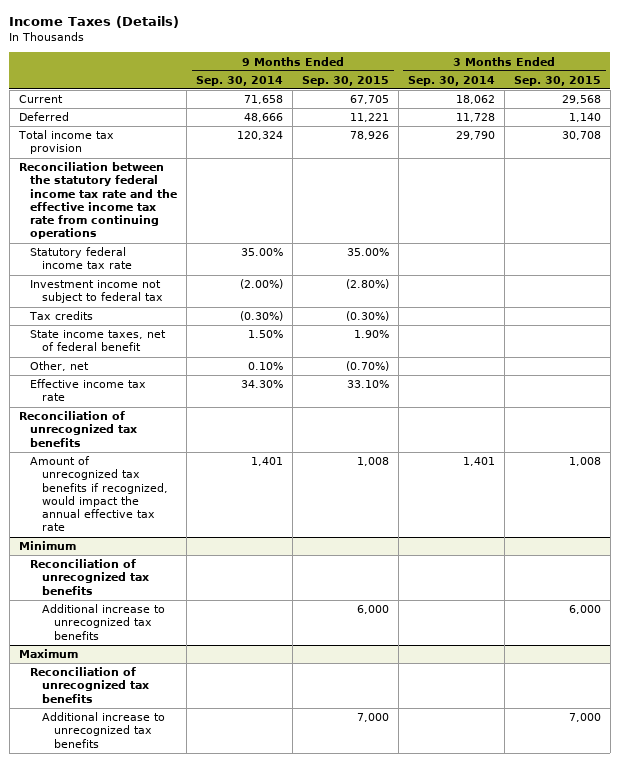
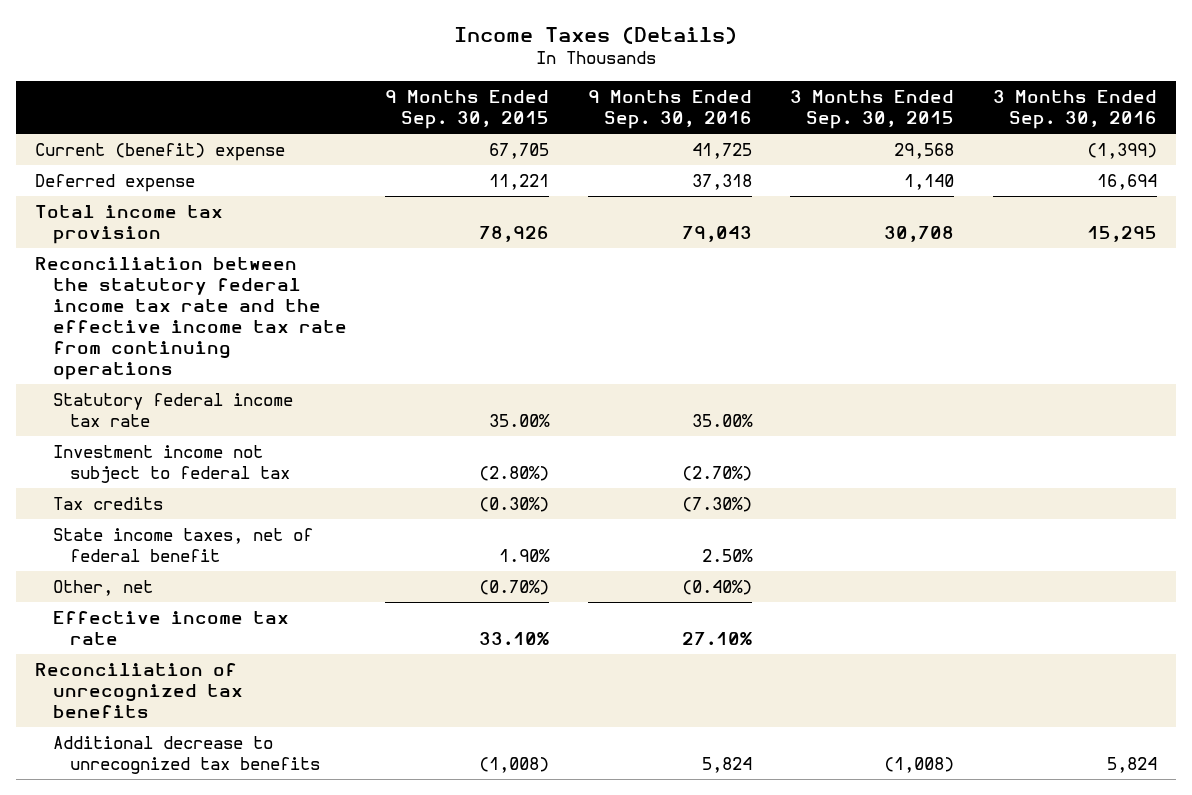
[196,75,284,86] Sep. 30, 2014 -> none
[408,75,496,86] Sep. 30, 2014 -> none
none -> [587,89,752,129] 9 Months Ended Sep. 30, 2016
none -> [992,89,1157,129] 3 Months Ended Sep. 30, 2016
[18,95,63,104] Current -> [34,142,285,161] Current (benefit) expense
[18,112,69,122] Deferred -> [34,173,195,192] Deferred expense
[30,456,168,532] Amount of unrecognized tax benefits if recognized, would impact the annual effective tax rate -> none
[18,541,76,551] Minimum -> none
[30,559,149,595] Reconciliation of unrecognized tax benefits -> none
[18,649,78,659] Maximum -> none
[30,667,149,703] Reconciliation of unrecognized tax benefits -> none
[41,712,165,748] Additional increase to unrecognized tax benefits -> none
[41,604,165,640] Additional increase to unrecognized tax benefits -> [52,735,321,774] Additional decrease to unrecognized tax benefits
[357,605,390,615] 6,000 -> [479,756,550,773] (1,008)
[568,605,601,615] 6,000 -> [884,756,955,773] (1,008)

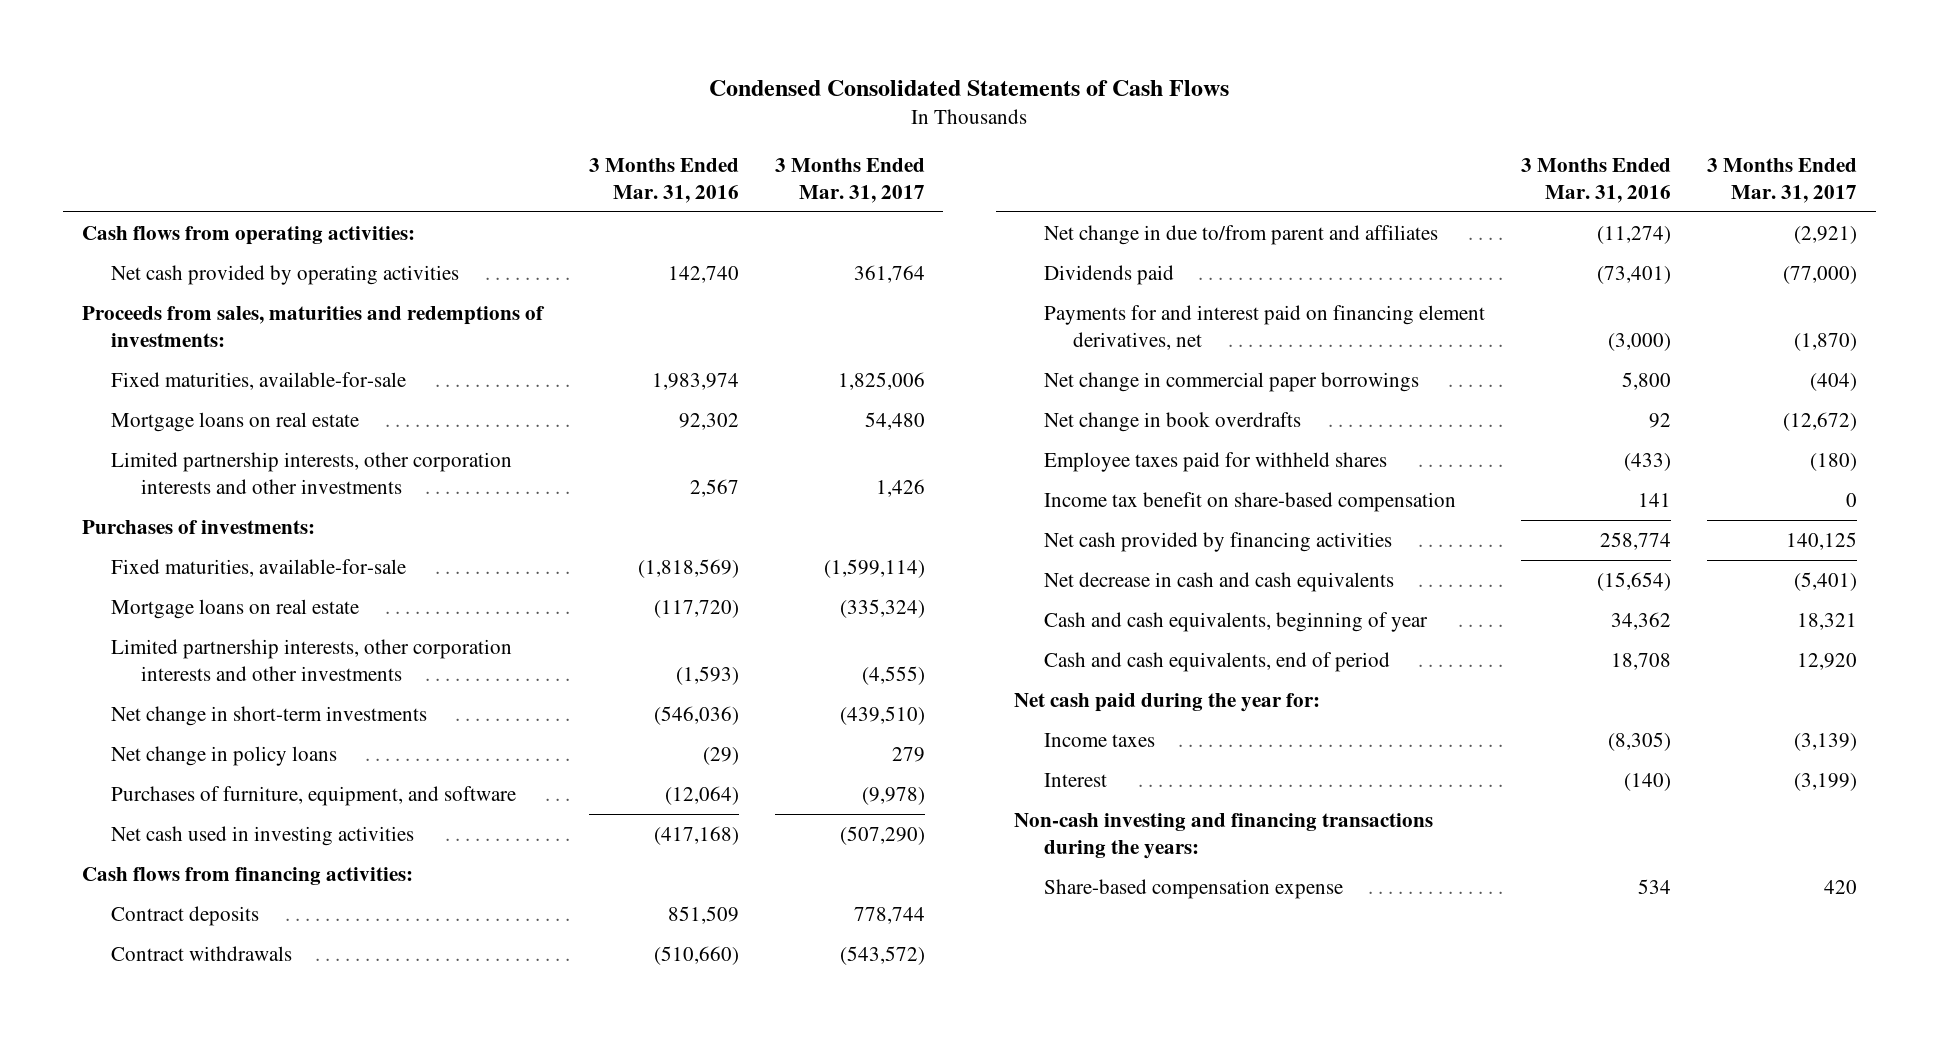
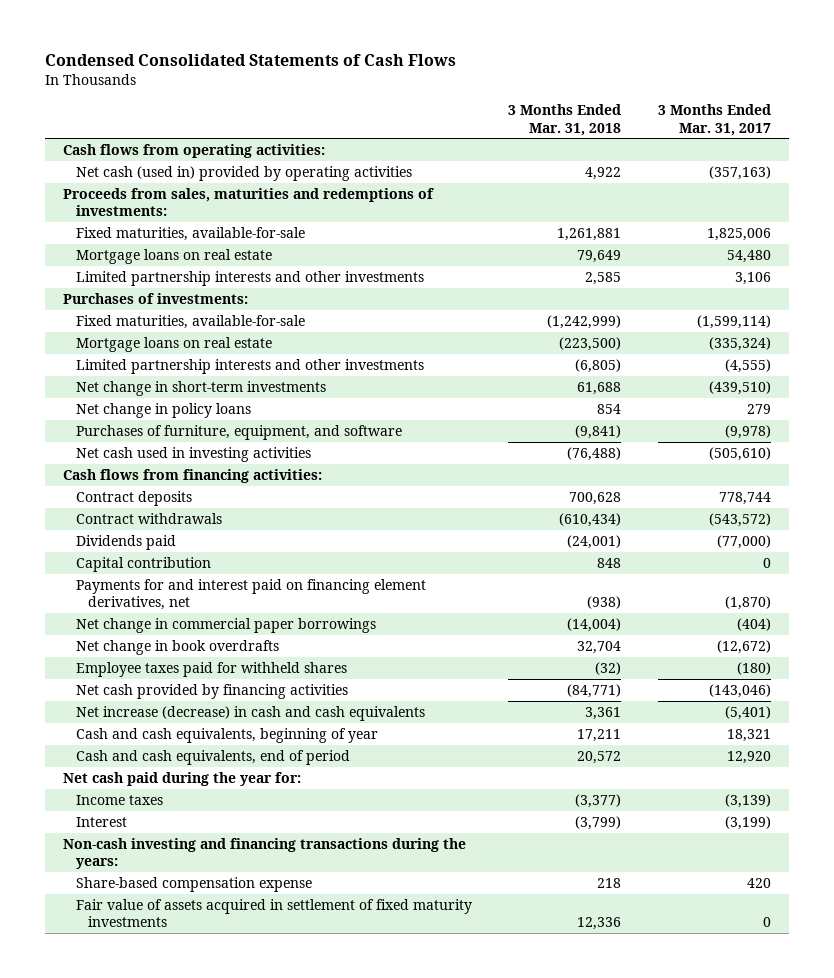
[588,157,739,203] 3 Months Ended Mar. 31, 2016 -> none
none -> [508,104,622,136] 3 Months Ended Mar. 31, 2018
[111,264,460,285] Net cash provided by operating activities -> [75,165,412,181] Net cash (used in) provided by operating activities
[854,264,926,283] 361,764 -> [708,165,771,180] (357,163)
[111,451,513,494] Limited partnership interests, other corporation interests and other investments -> [75,270,424,286] Limited partnership interests and other investments
[876,478,926,497] 1,426 -> [734,271,771,285] 3,106
[111,638,513,681] Limited partnership interests, other corporation interests and other investments -> [75,358,424,374] Limited partnership interests and other investments
[840,825,926,845] (507,290) -> [708,446,771,461] (505,610)
[1043,224,1438,245] Net change in due to/from parent and affiliates -> none
none -> [75,556,211,572] Capital contribution
[1043,491,1456,512] Income tax benefit on share-based compensation -> none
[1786,531,1858,550] 140,125 -> [708,683,771,698] (143,046)
[1043,571,1394,592] Net decrease in cash and cash equivalents -> [75,705,425,721] Net increase (decrease) in cash and cash equivalents
none -> [75,898,472,928] Fair value of assets acquired in settlement of fixed maturity investments

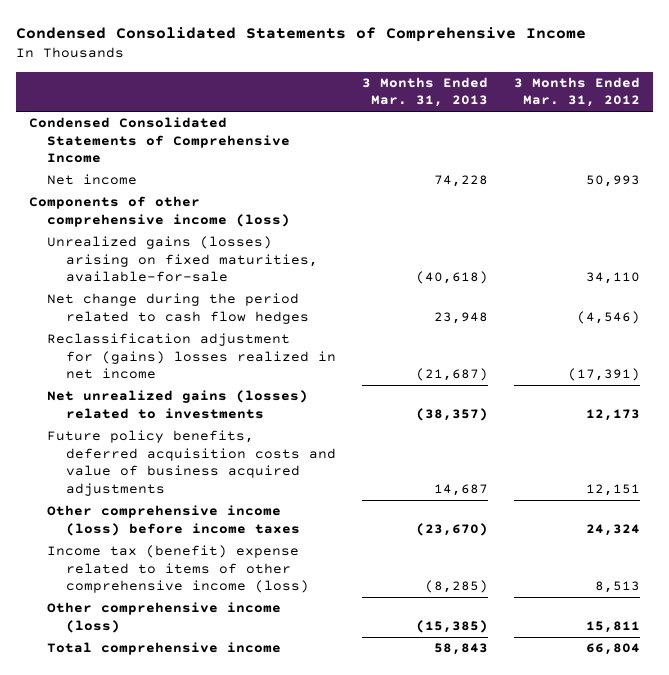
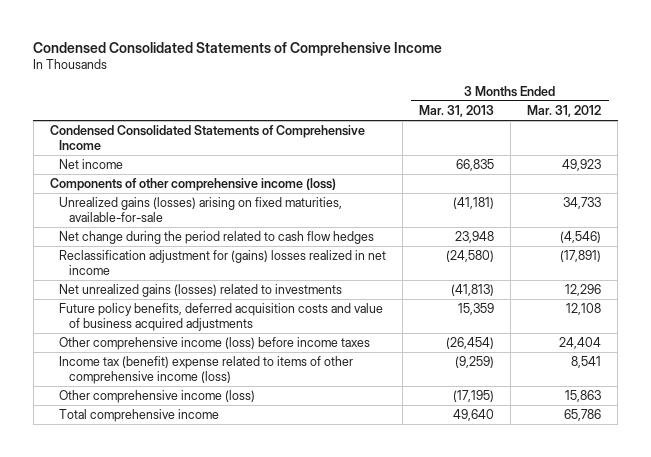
[433,175,488,188] 74,228 -> [456,159,495,172] 66,835
[586,175,641,188] 50,993 -> [562,159,602,172] 49,923
[415,271,488,285] (40,618) -> [453,197,495,210] (41,181)
[586,272,641,285] 34,110 -> [563,197,602,210] 34,733
[415,368,488,382] (21,687) -> [446,250,495,263] (24,580)
[568,368,641,382] (17,391) -> [560,250,602,263] (17,891)
[415,407,488,421] (38,357) -> [451,284,495,297] (41,813)
[586,408,641,421] 12,173 -> [565,284,602,297] 12,296
[433,483,488,496] 14,687 -> [458,303,495,316] 15,359
[586,483,641,496] 12,151 -> [566,303,602,316] 12,108
[415,522,488,536] (23,670) -> [446,337,495,350] (26,454)
[586,523,641,536] 24,324 -> [559,337,602,350] 24,404
[424,580,488,594] (8,285) -> [455,356,495,369] (9,259)
[595,581,641,594] 8,513 -> [571,356,602,369] 8,541
[415,619,488,633] (15,385) -> [453,390,495,403] (17,195)
[586,620,641,633] 15,811 -> [565,390,602,403] 15,863
[433,643,488,656] 58,843 -> [453,409,495,422] 49,640
[586,643,641,656] 66,804 -> [564,409,602,422] 65,786

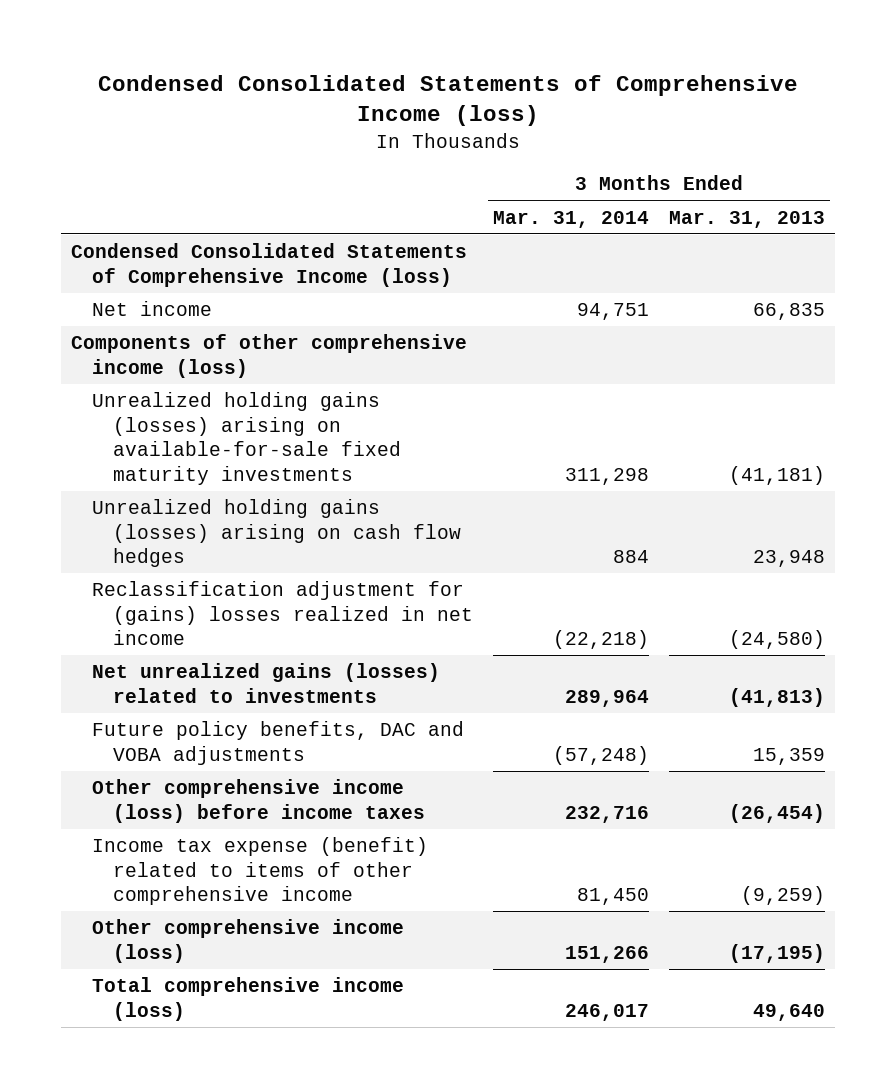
[33,41,443,56] Condensed Consolidated Statements of Comprehensive Income -> [97,75,798,127] Condensed Consolidated Statements of Comprehensive Income (loss)
[527,104,602,117] Mar. 31, 2012 -> none
none -> [492,210,649,228] Mar. 31, 2014
[49,125,365,150] Condensed Consolidated Statements of Comprehensive Income -> [71,243,468,287] Condensed Consolidated Statements of Comprehensive Income (loss)
[59,197,343,222] Unrealized gains (losses) arising on fixed maturities, available-for-sale -> [91,392,401,485] Unrealized holding gains (losses) arising on available-for-sale fixed maturity investments
[59,231,375,245] Net change during the period related to cash flow hedges -> [91,499,461,568] Unrealized holding gains (losses) arising on cash flow hedges
[59,303,384,331] Future policy benefits, deferred acquisition costs and value of business acquired adjustments -> [91,721,464,765] Future policy benefits, DAC and VOBA adjustments
[59,356,354,384] Income tax (benefit) expense related to items of other comprehensive income (loss) -> [91,837,428,906] Income tax expense (benefit) related to items of other comprehensive income
[59,409,220,423] Total comprehensive income -> [91,977,404,1021] Total comprehensive income (loss)

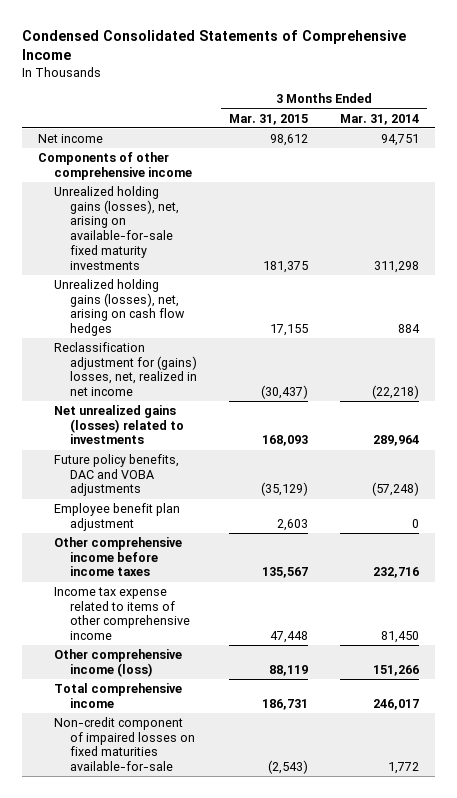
[97,75,798,127] Condensed Consolidated Statements of Comprehensive Income (loss) -> [22,30,407,61] Condensed Consolidated Statements of Comprehensive Income
[668,210,825,228] Mar. 31, 2013 -> none
none -> [228,113,308,125] Mar. 31, 2015
[71,243,468,287] Condensed Consolidated Statements of Comprehensive Income (loss) -> none
[71,334,468,378] Components of other comprehensive income (loss) -> [38,151,192,180] Components of other comprehensive income
[91,392,401,485] Unrealized holding gains (losses) arising on available-for-sale fixed maturity investments -> [53,185,179,270] Unrealized holding gains (losses), net, arising on available-for-sale fixed maturity investments
[91,499,461,568] Unrealized holding gains (losses) arising on cash flow hedges -> [53,278,185,337] Unrealized holding gains (losses), net, arising on cash flow hedges
[91,581,473,646] Reclassification adjustment for (gains) losses realized in net income -> [53,341,197,397] Reclassification adjustment for (gains) losses, net, realized in net income
none -> [53,502,180,531] Employee benefit plan adjustment
[91,779,425,823] Other comprehensive income (loss) before income taxes -> [53,536,182,577] Other comprehensive income before income taxes
[91,837,428,906] Income tax expense (benefit) related to items of other comprehensive income -> [53,586,190,641] Income tax expense related to items of other comprehensive income
[91,977,404,1021] Total comprehensive income (loss) -> [53,682,182,708] Total comprehensive income
none -> [53,716,195,772] Non-credit component of impaired losses on fixed maturities available-for-sale

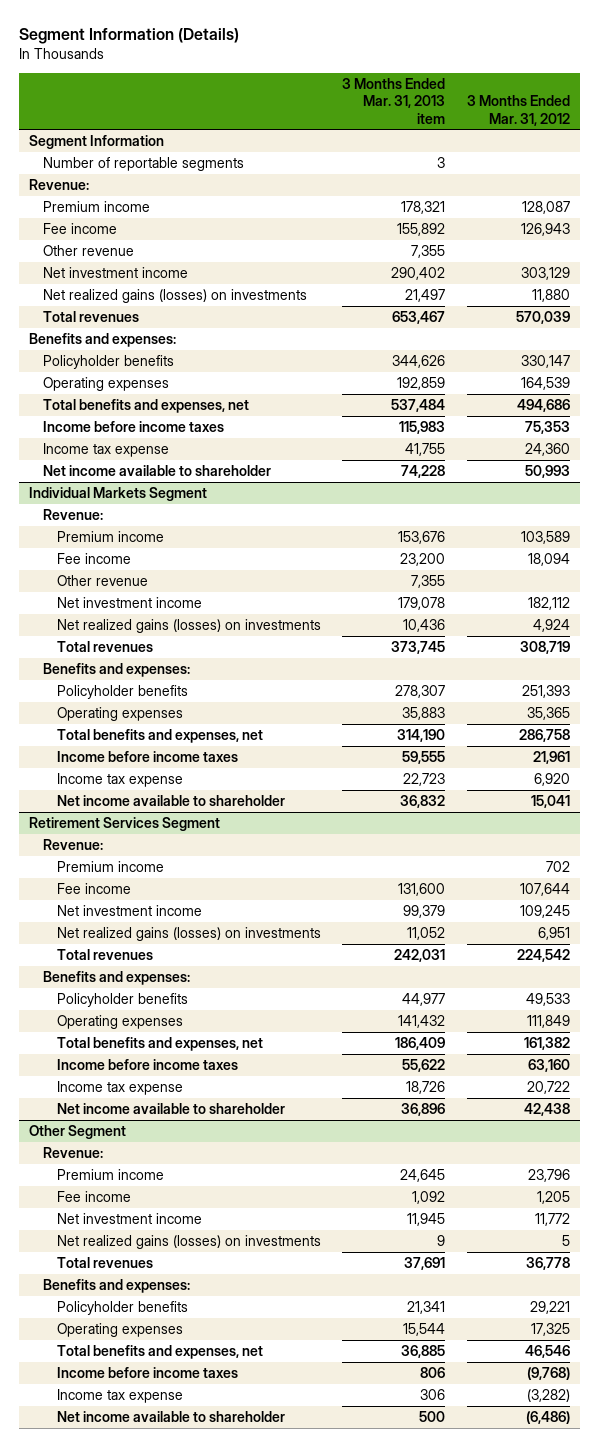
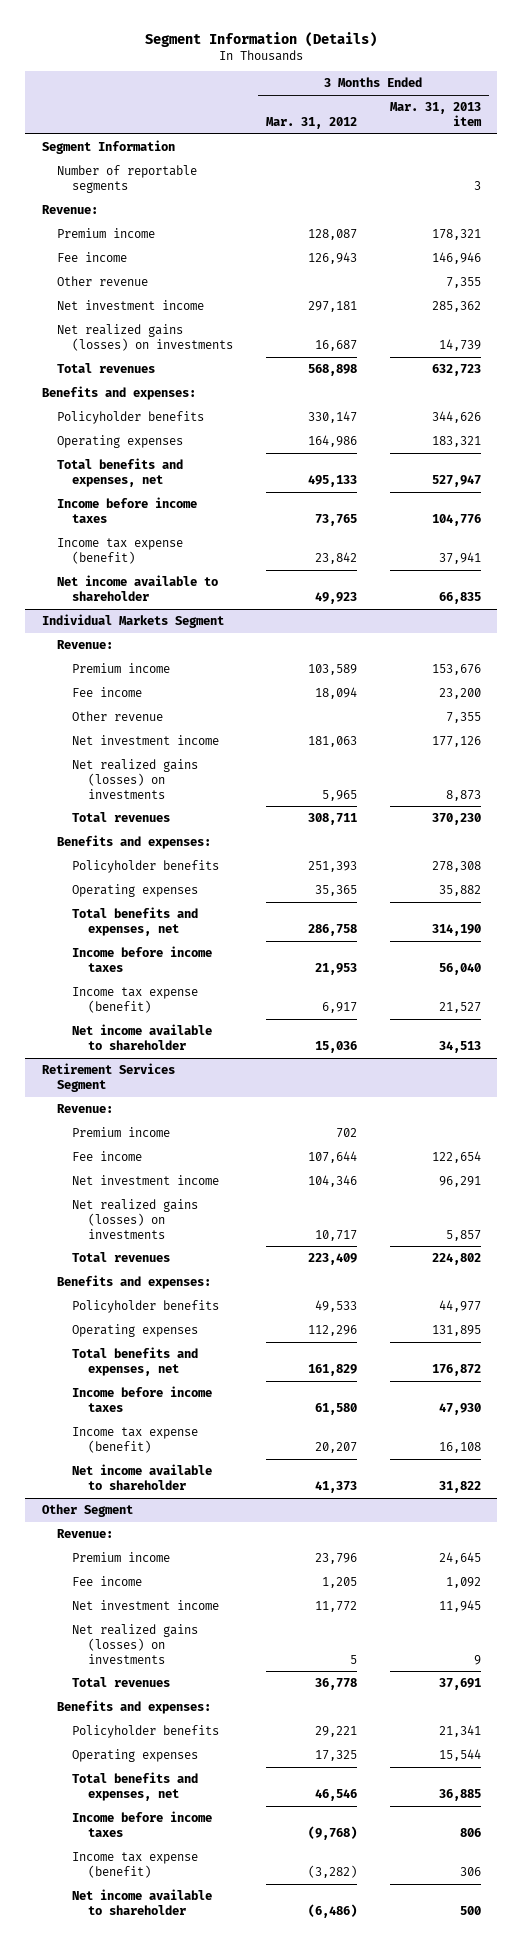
[397,222,446,236] 155,892 -> [431,251,481,264] 146,946
[391,266,446,280] 290,402 -> [431,300,481,312] 285,362
[520,266,570,280] 303,129 -> [308,300,358,312] 297,181
[405,288,446,302] 21,497 -> [438,338,481,351] 14,739
[531,288,570,302] 11,880 -> [315,339,358,351] 16,687
[392,310,446,324] 653,467 -> [431,363,481,376] 632,723
[515,310,570,324] 570,039 -> [308,363,358,376] 568,898
[397,376,446,390] 192,859 -> [431,435,481,447] 183,321
[520,376,570,390] 164,539 -> [308,434,358,447] 164,986
[391,398,446,412] 537,484 -> [431,474,481,487] 527,947
[516,398,570,412] 494,686 -> [308,474,358,487] 495,133
[399,420,446,434] 115,983 -> [431,513,481,526] 104,776
[524,420,570,434] 75,353 -> [315,513,358,526] 73,765
[43,442,170,457] Income tax expense -> [57,537,184,564] Income tax expense (benefit)
[405,442,446,456] 41,755 -> [438,551,481,564] 37,941
[524,442,570,456] 24,360 -> [315,551,358,564] 23,842
[401,464,446,478] 74,228 -> [438,591,481,604] 66,835
[524,464,570,478] 50,993 -> [315,591,358,604] 49,923
[398,596,446,610] 179,078 -> [431,735,481,747] 177,126
[527,596,570,610] 182,112 -> [308,735,358,747] 181,063
[403,618,446,632] 10,436 -> [445,789,481,801] 8,873
[532,618,570,632] 4,924 -> [322,789,358,801] 5,965
[391,640,446,654] 373,745 -> [431,812,481,825] 370,230
[519,640,570,654] 308,719 -> [308,812,358,825] 308,711
[395,684,446,698] 278,307 -> [431,860,481,872] 278,308
[402,706,446,720] 35,883 -> [438,884,481,896] 35,882
[402,750,446,764] 59,555 -> [438,962,481,975] 56,040
[532,750,570,764] 21,961 -> [315,962,358,975] 21,953
[57,772,184,787] Income tax expense -> [72,986,199,1013] Income tax expense (benefit)
[403,772,446,786] 22,723 -> [438,1001,481,1013] 21,527
[533,772,570,786] 6,920 -> [322,1001,358,1013] 6,917
[400,794,446,808] 36,832 -> [438,1040,481,1053] 34,513
[530,794,570,808] 15,041 -> [315,1040,358,1053] 15,036
[398,882,446,896] 131,600 -> [431,1150,481,1163] 122,654
[403,904,446,918] 99,379 -> [438,1175,481,1187] 96,291
[519,904,570,918] 109,245 -> [308,1174,358,1187] 104,346
[407,926,446,940] 11,052 -> [445,1229,481,1241] 5,857
[537,926,570,940] 6,951 -> [315,1229,358,1241] 10,717
[394,948,446,962] 242,031 -> [431,1252,481,1265] 224,802
[516,948,570,962] 224,542 -> [308,1252,358,1265] 223,409
[398,1014,446,1028] 141,432 -> [431,1324,481,1336] 131,895
[526,1014,570,1028] 111,849 -> [308,1324,358,1336] 112,296
[395,1036,446,1050] 186,409 -> [431,1363,481,1376] 176,872
[523,1036,570,1050] 161,382 -> [308,1363,358,1376] 161,829
[402,1058,446,1072] 55,622 -> [438,1402,481,1415] 47,930
[527,1058,570,1072] 63,160 -> [315,1402,358,1415] 61,580
[57,1080,184,1095] Income tax expense -> [72,1426,199,1453] Income tax expense (benefit)
[406,1080,446,1094] 18,726 -> [438,1441,481,1453] 16,108
[526,1080,570,1094] 20,722 -> [315,1441,358,1453] 20,207
[401,1102,446,1116] 36,896 -> [438,1480,481,1493] 31,822
[523,1102,570,1116] 42,438 -> [315,1480,358,1493] 41,373
[57,1388,184,1403] Income tax expense -> [72,1851,199,1878] Income tax expense (benefit)

